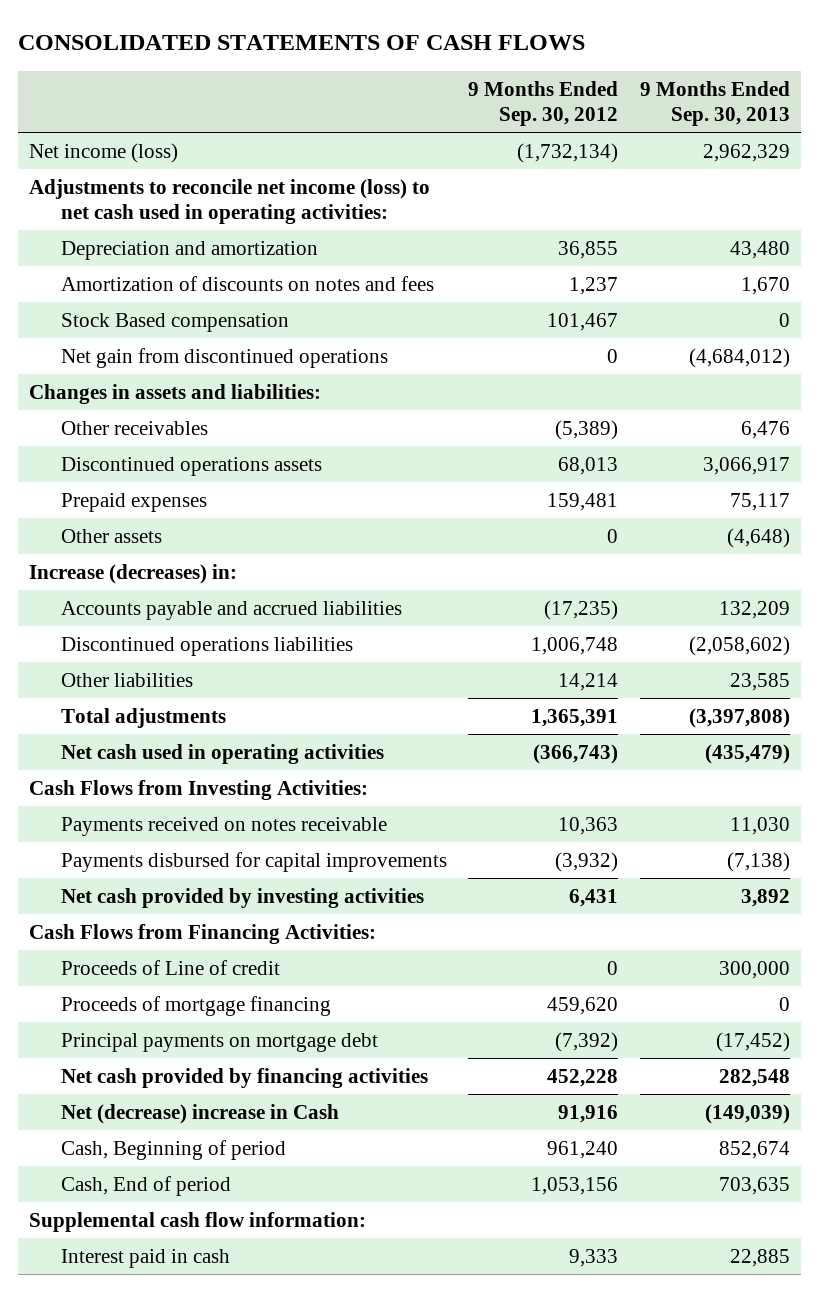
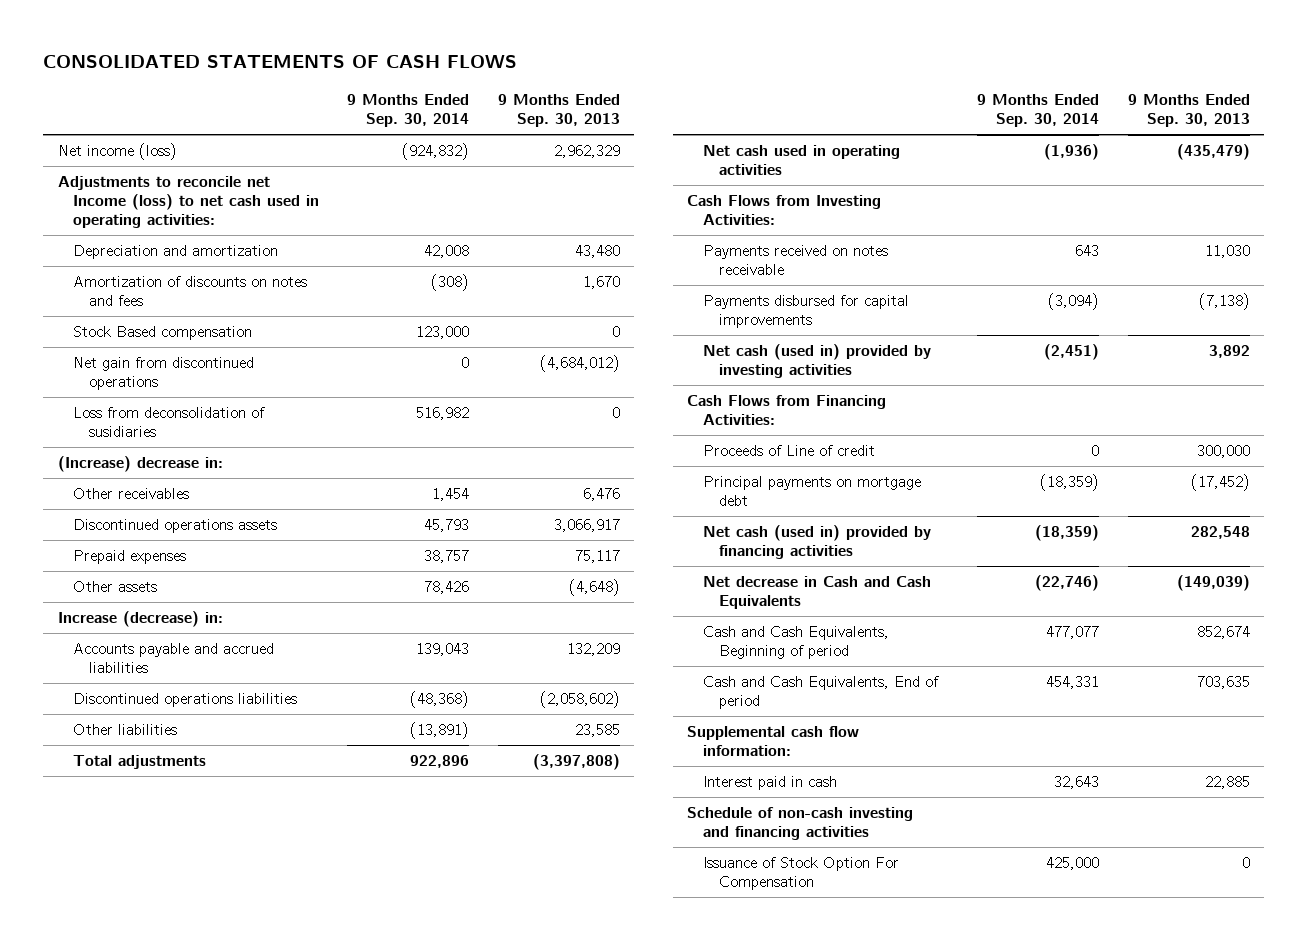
[468,80,619,126] 9 Months Ended Sep. 30, 2012 -> none
none -> [347,94,470,128] 9 Months Ended Sep. 30, 2014
[28,178,430,224] Adjustments to reconcile net income (loss) to net cash used in operating activities: -> [57,176,320,229] Adjustments to reconcile net Income (loss) to net cash used in operating activities:
[28,383,321,404] Changes in assets and liabilities: -> none
none -> [73,407,266,438] Loss from deconsolidation of susidiaries
none -> [57,456,223,473] (Increase) decrease in:
[28,563,237,584] Increase (decreases) in: -> [57,611,223,628] Increase (decrease) in:
[60,887,424,908] Net cash provided by investing activities -> [703,344,932,379] Net cash (used in) provided by investing activities
[60,995,331,1016] Proceeds of mortgage financing -> none
[60,1067,428,1088] Net cash provided by financing activities -> [703,525,932,560] Net cash (used in) provided by financing activities
[60,1103,339,1124] Net (decrease) increase in Cash -> [703,576,932,610] Net decrease in Cash and Cash Equivalents
[60,1139,286,1160] Cash, Beginning of period -> [703,626,890,660] Cash and Cash Equivalents, Beginning of period
[60,1175,231,1196] Cash, End of period -> [703,676,940,710] Cash and Cash Equivalents, End of period
none -> [687,807,914,841] Schedule of non-cash investing and financing activities
none -> [703,857,900,891] Issuance of Stock Option For Compensation

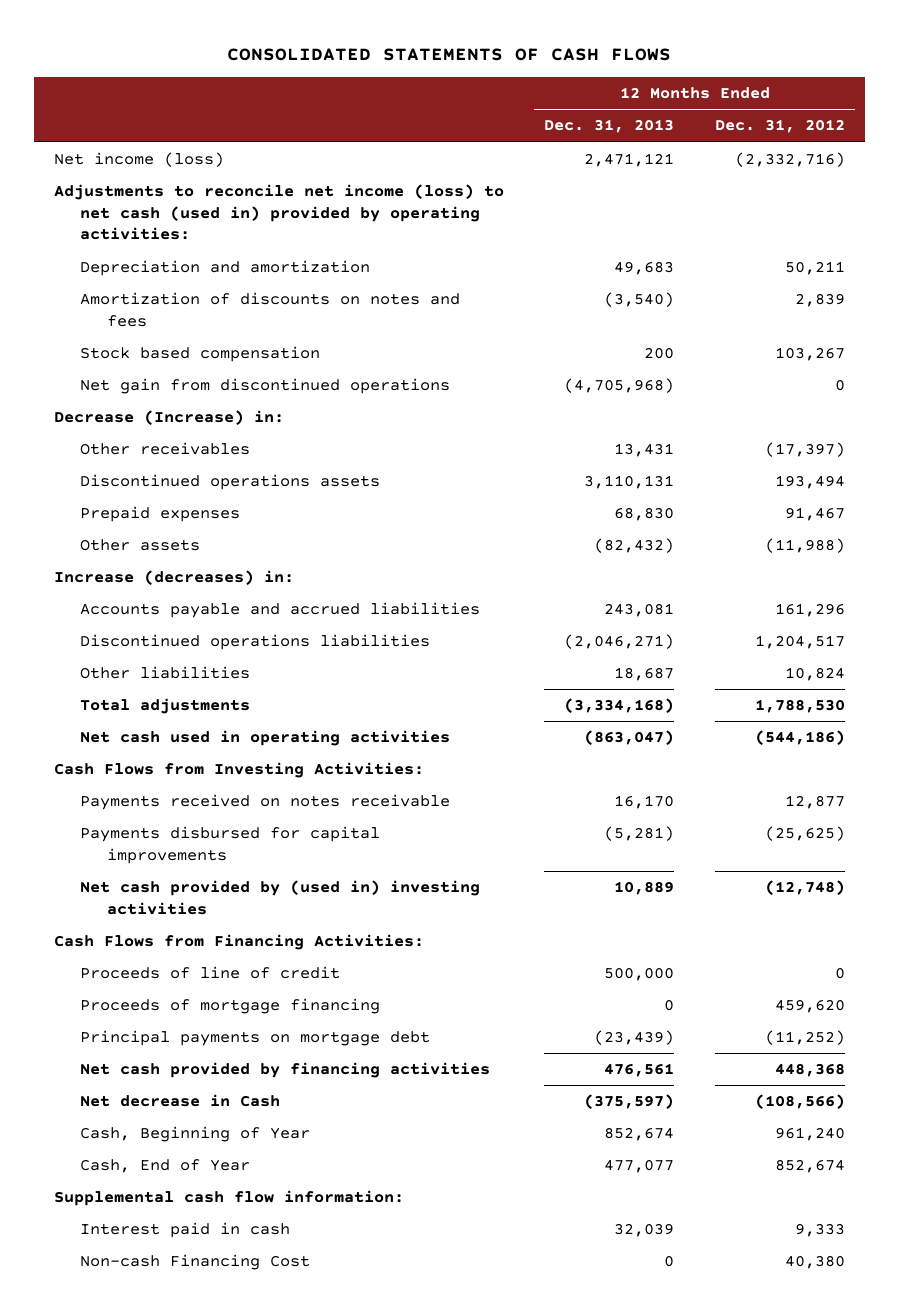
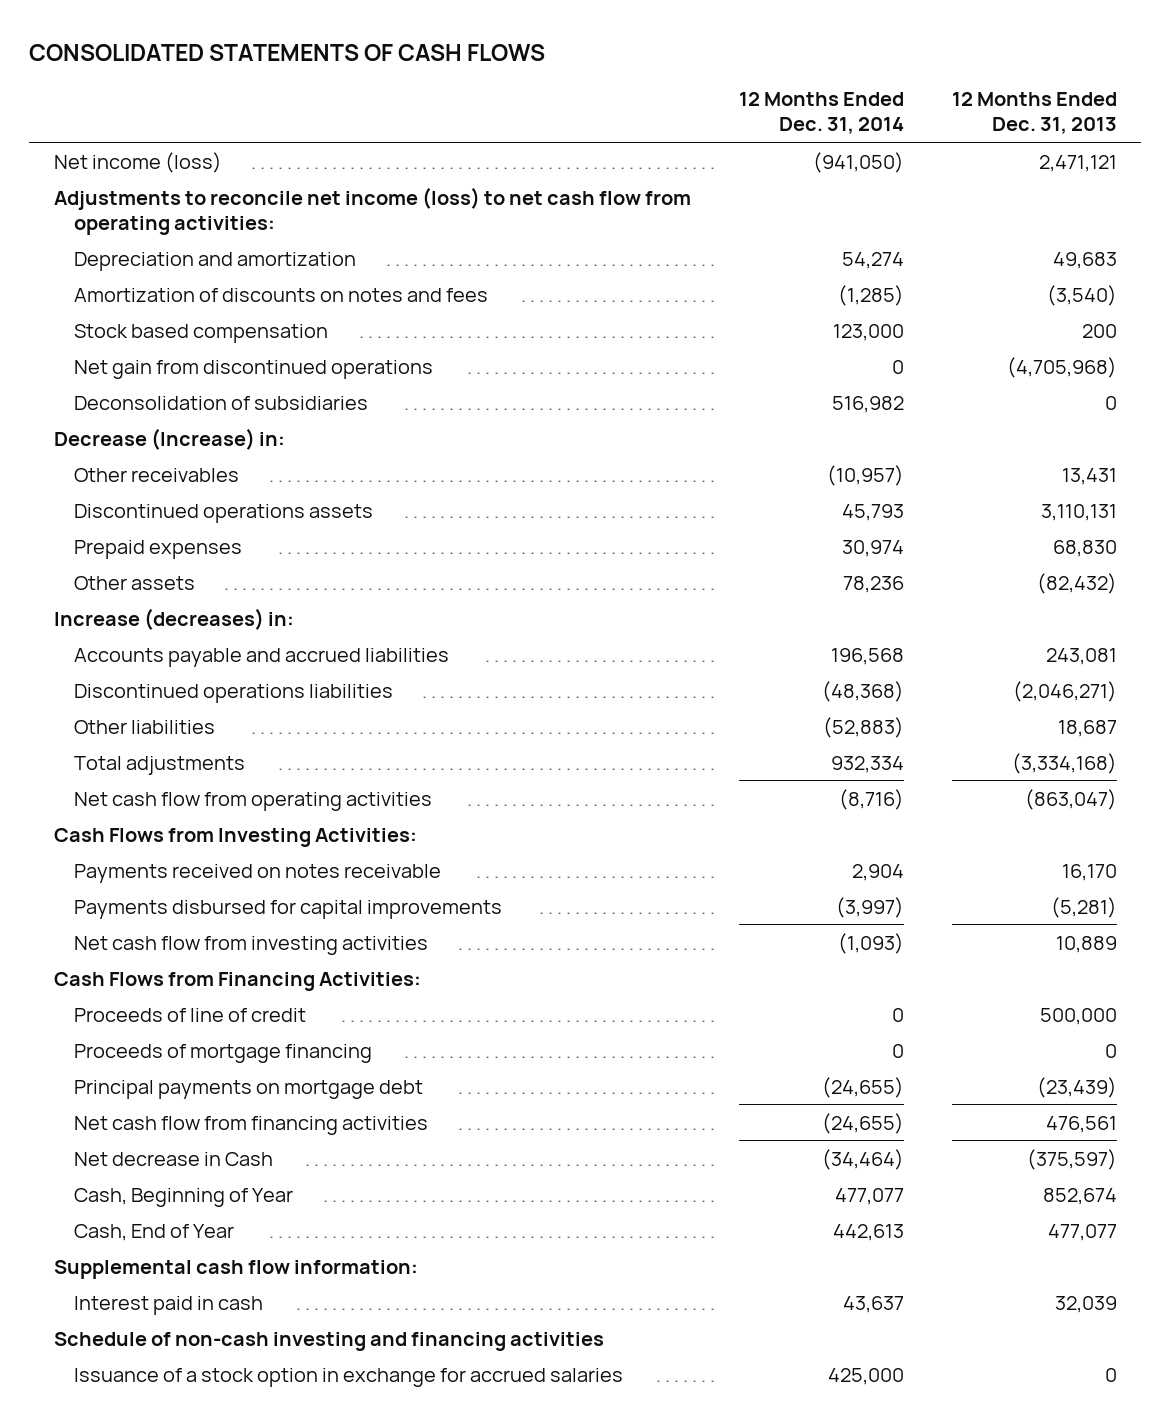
[715,119,846,134] Dec. 31, 2012 -> none
none -> [738,92,904,135] 12 Months Ended Dec. 31, 2014
[53,184,504,241] Adjustments to reconcile net income (loss) to net cash (used in) provided by operating activities: -> [53,186,691,235] Adjustments to reconcile net income (loss) to net cash flow from operating activities:
none -> [73,395,368,410] Deconsolidation of subsidiaries
[80,730,451,747] Net cash used in operating activities -> [73,791,432,811] Net cash flow from operating activities
[80,880,481,915] Net cash provided by (used in) investing activities -> [73,935,428,955] Net cash flow from investing activities
[80,1062,491,1079] Net cash provided by financing activities -> [73,1115,428,1135] Net cash flow from financing activities
[80,1254,311,1271] Non-cash Financing Cost -> none
none -> [53,1331,604,1351] Schedule of non-cash investing and financing activities
none -> [73,1367,623,1387] Issuance of a stock option in exchange for accrued salaries

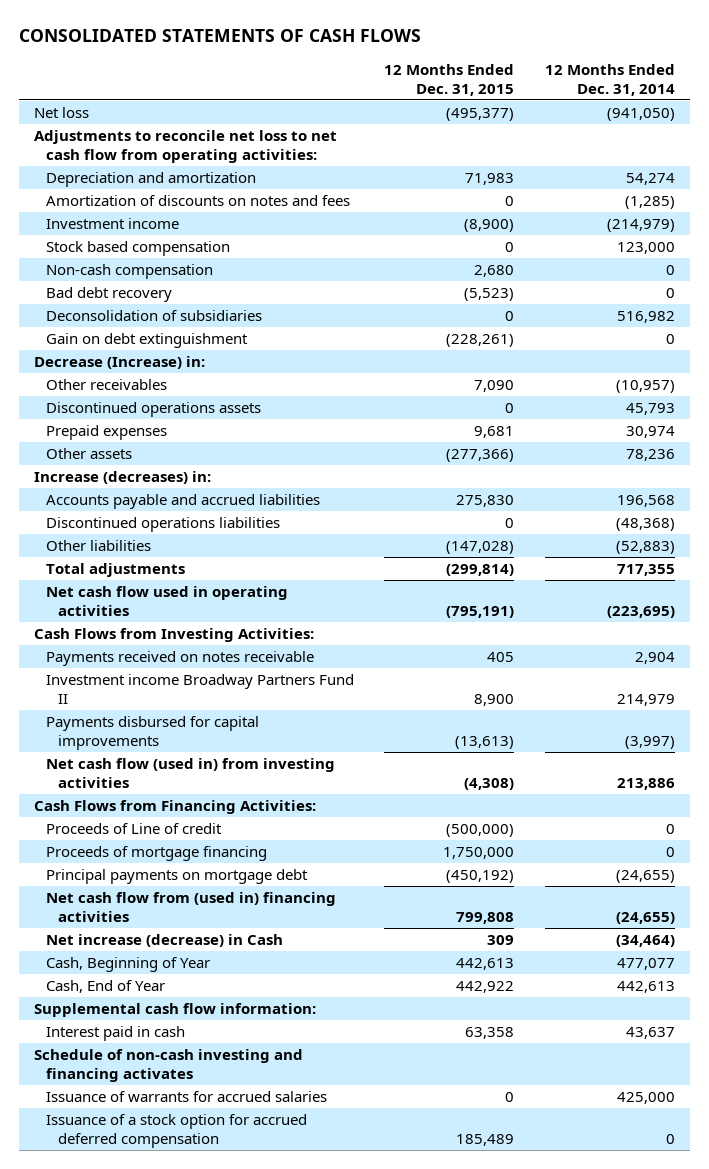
[952,92,1118,135] 12 Months Ended Dec. 31, 2013 -> none
none -> [384,63,515,96] 12 Months Ended Dec. 31, 2015
[53,151,222,173] Net income (loss) -> [34,107,90,119] Net loss
[53,186,691,235] Adjustments to reconcile net income (loss) to net cash flow from operating activities: -> [34,130,338,164] Adjustments to reconcile net loss to net cash flow from operating activities:
none -> [45,218,179,230] Investment income
[73,359,433,379] Net gain from discontinued operations -> none
none -> [45,264,213,280] Non-cash compensation
none -> [45,287,172,303] Bad debt recovery
none -> [45,333,248,349] Gain on debt extinguishment
[830,755,904,773] 932,334 -> [616,564,675,577] 717,355
[73,791,432,811] Net cash flow from operating activities -> [45,586,288,617] Net cash flow used in operating activities
[838,788,904,810] (8,716) -> [606,606,675,619] (223,695)
none -> [45,674,354,705] Investment income Broadway Partners Fund II
[73,935,428,955] Net cash flow from investing activities -> [45,758,335,789] Net cash flow (used in) from investing activities
[837,932,904,954] (1,093) -> [616,778,675,791] 213,886
[73,1007,306,1022] Proceeds of line of credit -> [45,823,222,835] Proceeds of Line of credit
[73,1115,428,1135] Net cash flow from financing activities -> [45,892,336,923] Net cash flow from (used in) financing activities
[73,1151,273,1166] Net decrease in Cash -> [45,934,283,948] Net increase (decrease) in Cash
[53,1331,604,1351] Schedule of non-cash investing and financing activities -> [34,1049,304,1083] Schedule of non-cash investing and financing activates
[73,1367,623,1387] Issuance of a stock option in exchange for accrued salaries -> [45,1091,327,1103] Issuance of warrants for accrued salaries
none -> [45,1114,307,1149] Issuance of a stock option for accrued deferred compensation

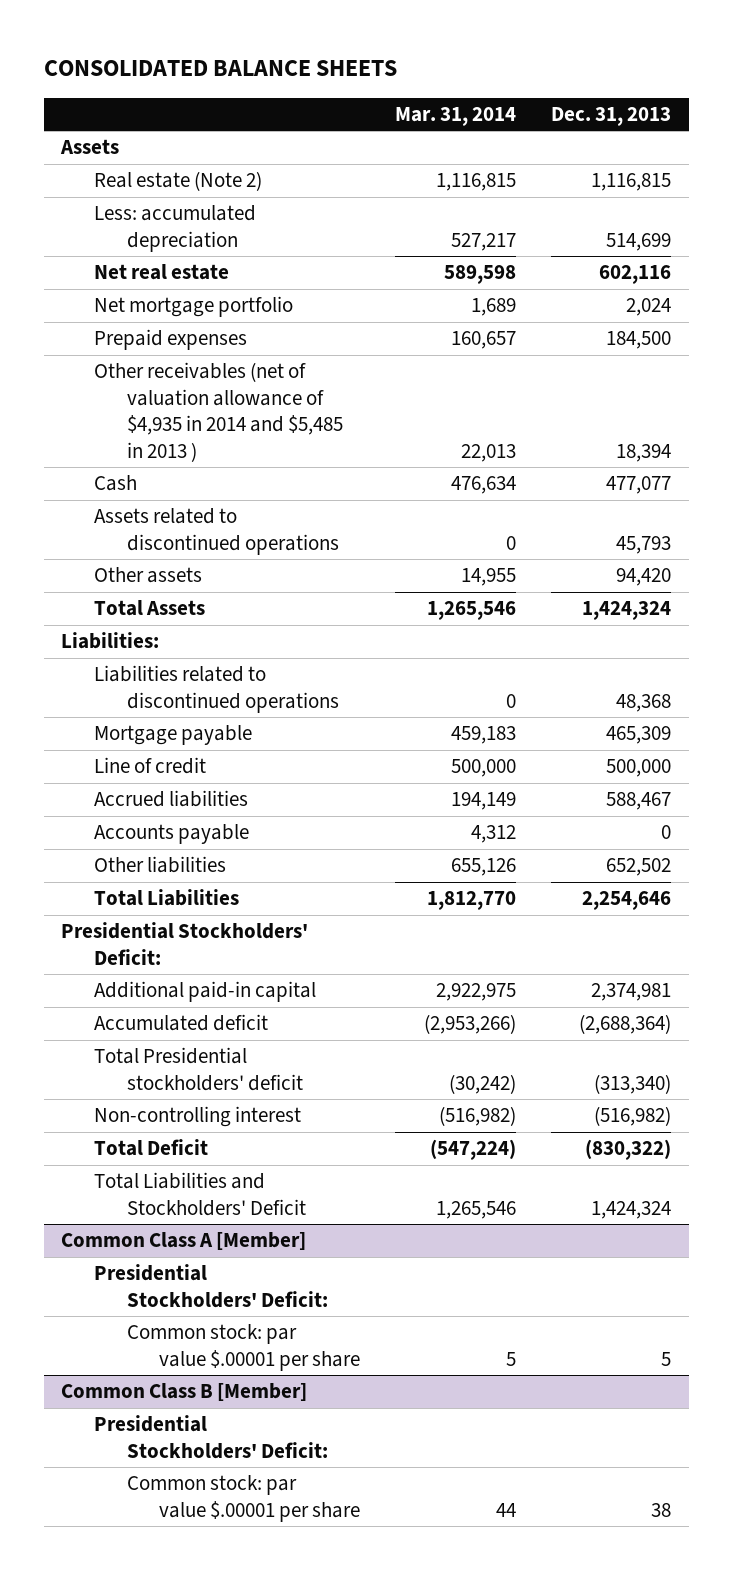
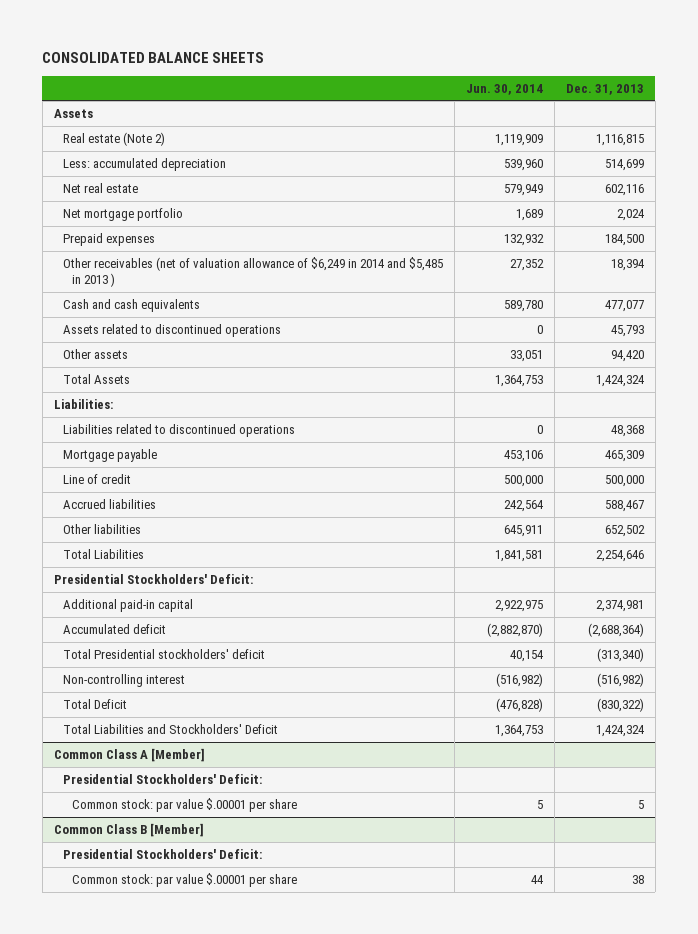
[395,106,517,126] Mar. 31, 2014 -> none
none -> [465,83,543,95] Jun. 30, 2014
[93,362,343,463] Other receivables (net of valuation allowance of $4,935 in 2014 and $5,485 in 2013 ) -> [63,257,444,287] Other receivables (net of valuation allowance of $6,249 in 2014 and $5,485 in 2013 )
[93,475,137,492] Cash -> [63,299,201,313] Cash and cash equivalents
[93,824,249,845] Accounts payable -> none

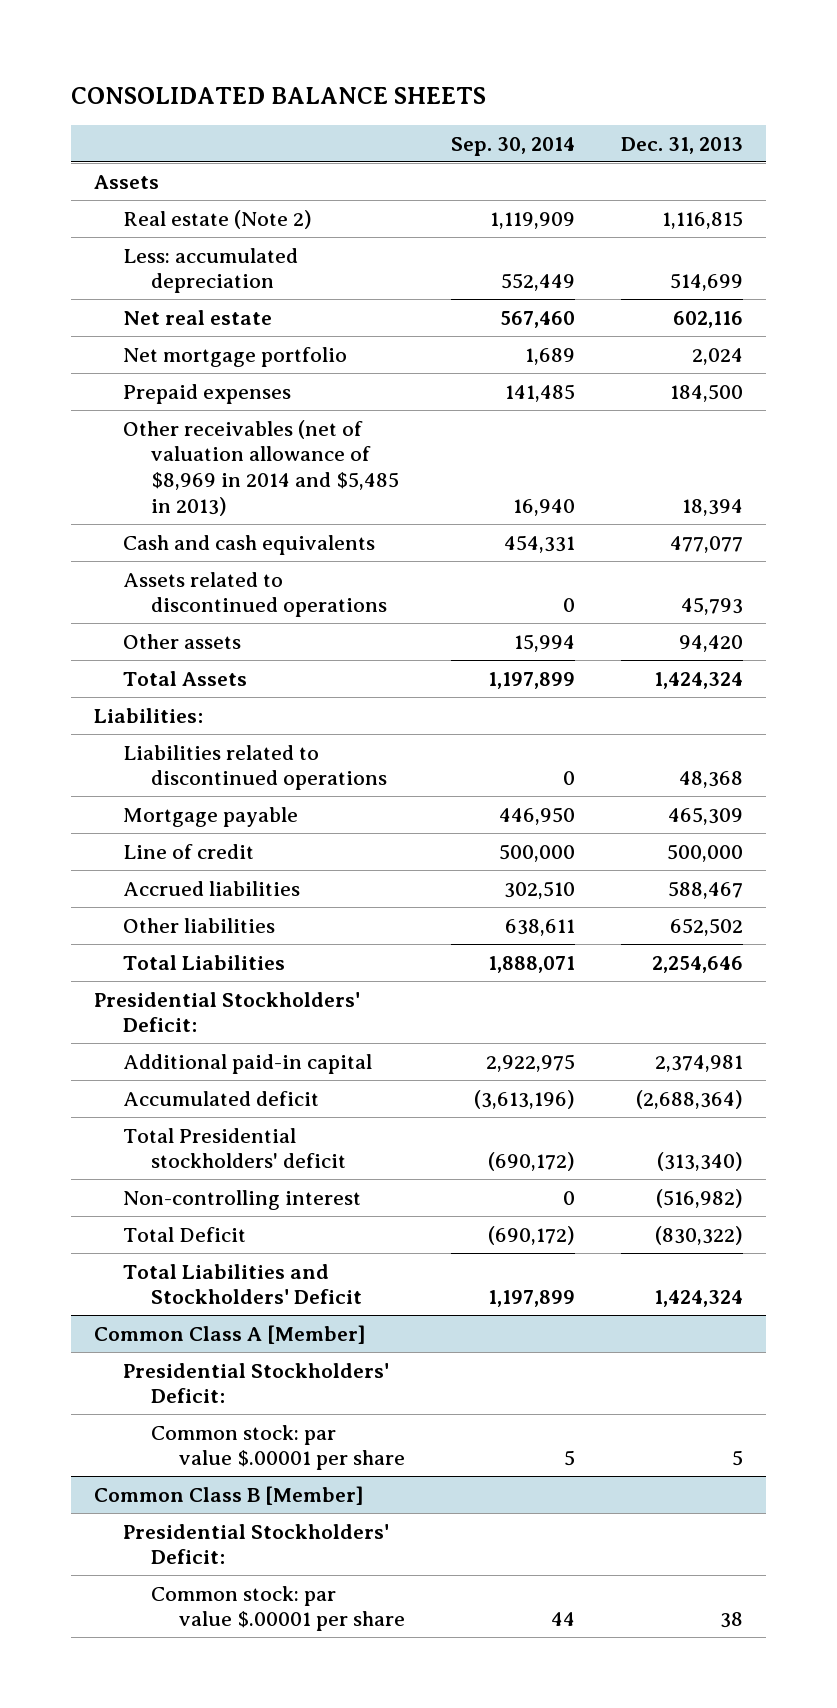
[465,83,543,95] Jun. 30, 2014 -> none
none -> [450,136,575,156] Sep. 30, 2014
[63,257,444,287] Other receivables (net of valuation allowance of $6,249 in 2014 and $5,485 in 2013 ) -> [122,419,399,516] Other receivables (net of valuation allowance of $8,969 in 2014 and $5,485 in 2013)

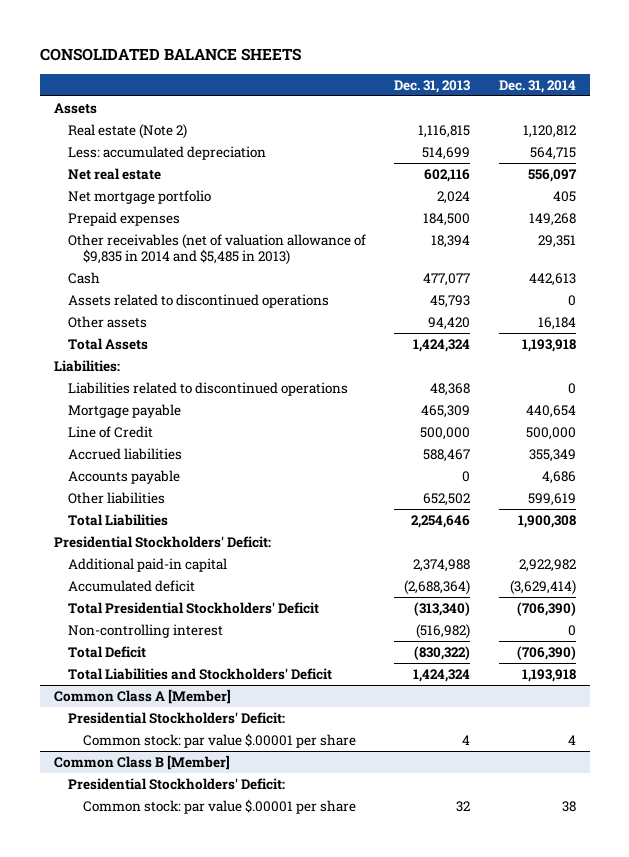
[450,136,575,156] Sep. 30, 2014 -> none
none -> [498,79,576,93] Dec. 31, 2014
[122,419,399,516] Other receivables (net of valuation allowance of $8,969 in 2014 and $5,485 in 2013) -> [68,233,367,265] Other receivables (net of valuation allowance of $9,835 in 2014 and $5,485 in 2013)
[122,534,375,555] Cash and cash equivalents -> [68,271,101,284] Cash
[122,843,254,859] Line of credit -> [68,425,154,438] Line of Credit
none -> [68,469,181,484] Accounts payable
[654,1054,743,1072] 2,374,981 -> [413,558,471,572] 2,374,988
[122,1127,346,1169] Total Presidential stockholders' deficit -> [68,601,320,614] Total Presidential Stockholders' Deficit
[731,1450,743,1467] 5 -> [462,734,471,745] 4
[719,1612,743,1629] 38 -> [456,800,471,812] 32

